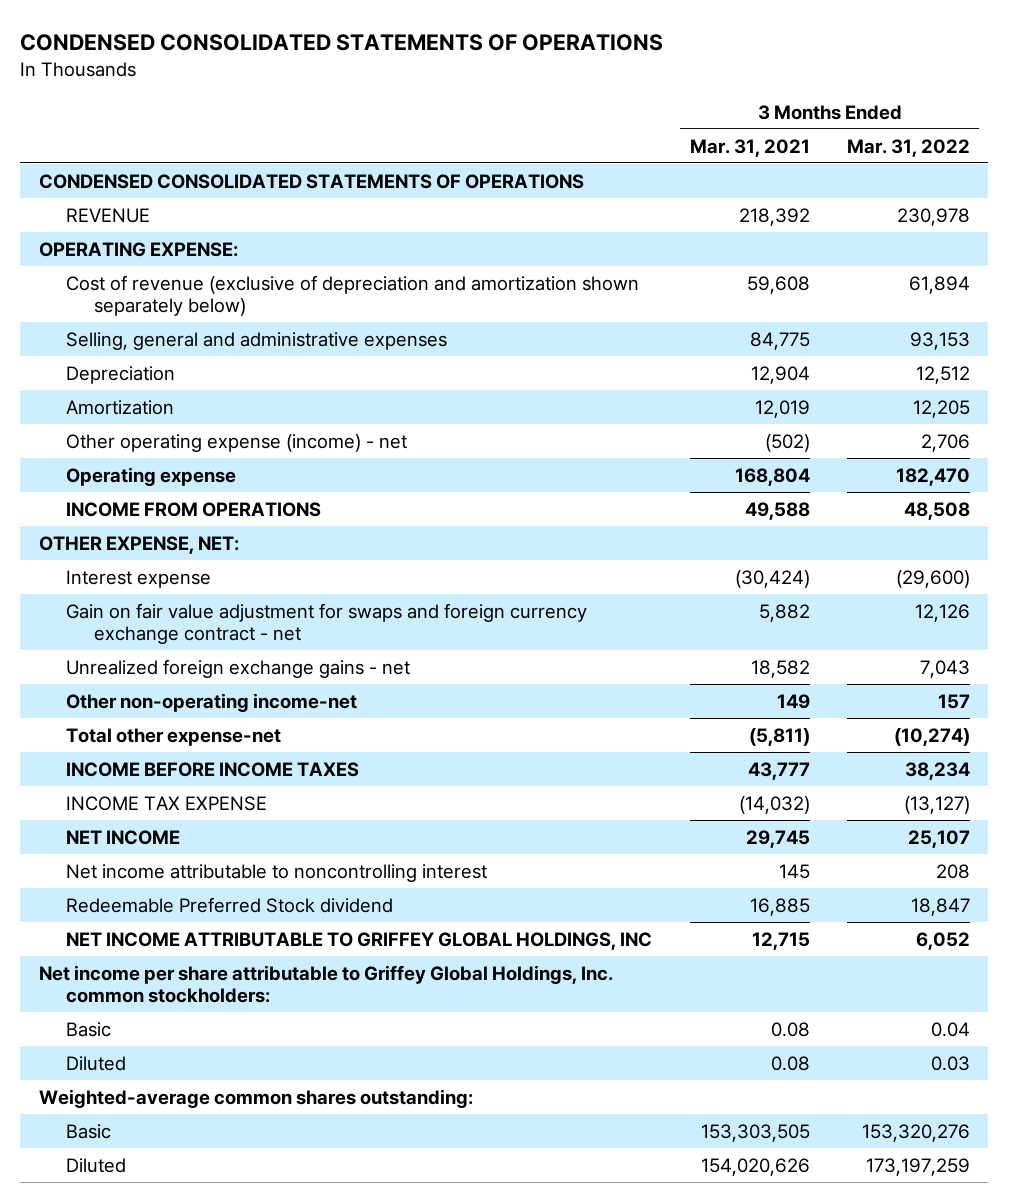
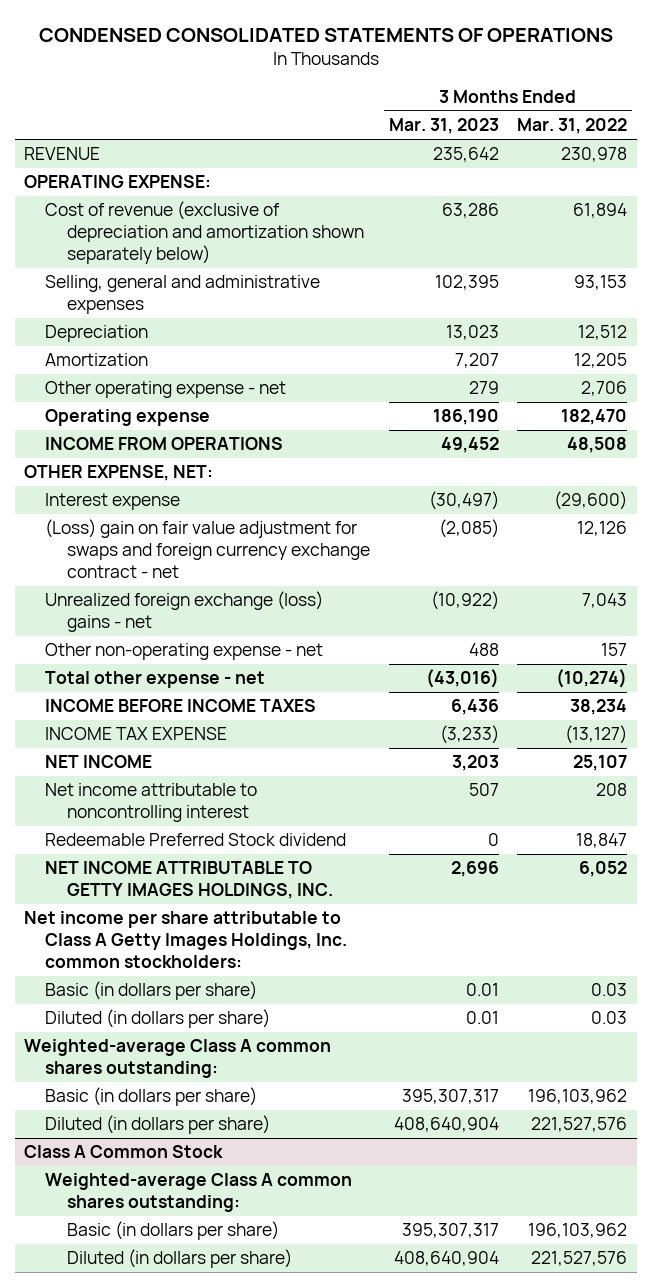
[689,138,810,157] Mar. 31, 2021 -> none
none -> [388,118,499,135] Mar. 31, 2023
[38,173,584,189] CONDENSED CONSOLIDATED STATEMENTS OF OPERATIONS -> none
[66,433,408,452] Other operating expense (income) - net -> [45,381,287,399] Other operating expense - net
[66,602,588,644] Gain on fair value adjustment for swaps and foreign currency exchange contract - net -> [45,519,370,579] (Loss) gain on fair value adjustment for swaps and foreign currency exchange contract - net
[66,658,411,678] Unrealized foreign exchange gains - net -> [45,591,324,633] Unrealized foreign exchange (loss) gains - net
[66,692,358,712] Other non-operating income-net -> [45,643,324,661] Other non-operating expense - net
[66,727,282,746] Total other expense-net -> [45,671,266,689] Total other expense - net
[66,931,653,950] NET INCOME ATTRIBUTABLE TO GRIFFEY GLOBAL HOLDINGS, INC -> [45,861,333,900] NET INCOME ATTRIBUTABLE TO GETTY IMAGES HOLDINGS, INC.
[38,964,613,1003] Net income per share attributable to Griffey Global Holdings, Inc. common stockholders: -> [24,911,348,969] Net income per share attributable to Class A Getty Images Holdings, Inc. common stockholders:
[66,1021,112,1037] Basic -> [45,981,258,1001] Basic (in dollars per share)
[930,1021,970,1037] 0.04 -> [591,983,628,997] 0.03
[66,1055,127,1071] Diluted -> [45,1009,271,1029] Diluted (in dollars per share)
[38,1088,473,1108] Weighted-average common shares outstanding: -> [24,1039,332,1079] Weighted-average Class A common shares outstanding:
[66,1123,112,1139] Basic -> [45,1087,258,1107] Basic (in dollars per share)
[861,1123,970,1142] 153,320,276 -> [528,1089,628,1105] 196,103,962
[66,1157,127,1173] Diluted -> [45,1115,271,1135] Diluted (in dollars per share)
[865,1157,970,1176] 173,197,259 -> [531,1117,628,1133] 221,527,576
none -> [24,1145,224,1159] Class A Common Stock
none -> [45,1173,353,1213] Weighted-average Class A common shares outstanding:
none -> [66,1221,279,1241] Basic (in dollars per share)
none -> [66,1249,292,1269] Diluted (in dollars per share)

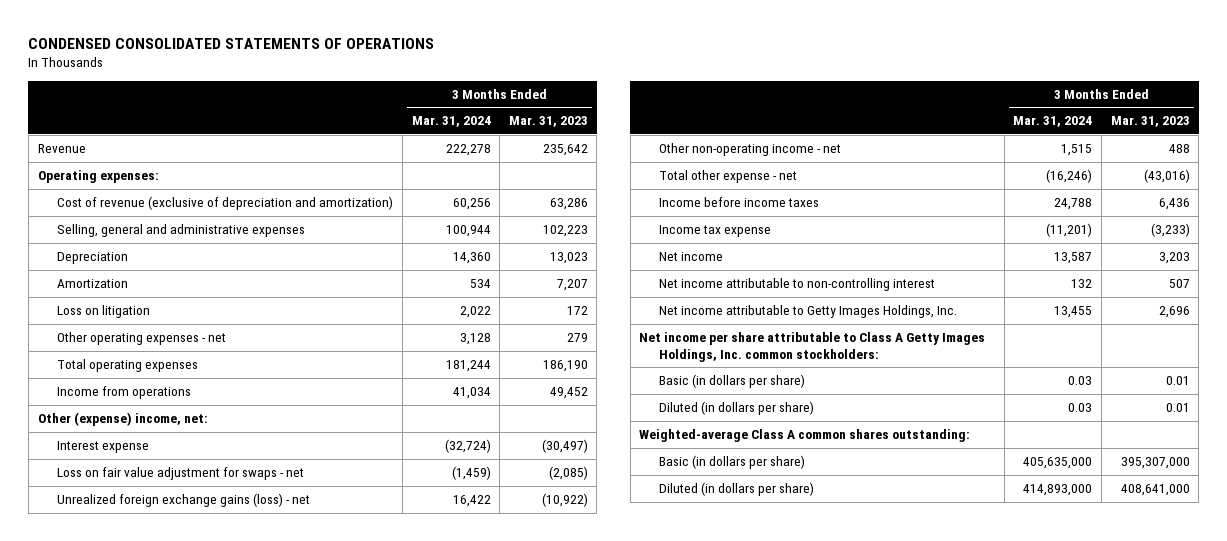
[517,118,628,135] Mar. 31, 2022 -> none
none -> [411,116,491,128] Mar. 31, 2024
[24,147,101,161] REVENUE -> [37,144,86,154] Revenue
[24,175,212,189] OPERATING EXPENSE: -> [37,170,159,184] Operating expenses:
[45,201,364,265] Cost of revenue (exclusive of depreciation and amortization shown separately below) -> [57,196,394,211] Cost of revenue (exclusive of depreciation and amortization)
[434,275,499,291] 102,395 -> [542,225,588,238] 102,223
none -> [57,305,151,319] Loss on litigation
[45,381,287,399] Other operating expense - net -> [57,332,227,346] Other operating expenses - net
[45,409,211,427] Operating expense -> [57,359,199,373] Total operating expenses
[45,437,284,451] INCOME FROM OPERATIONS -> [57,386,192,400] Income from operations
[24,465,214,482] OTHER EXPENSE, NET: -> [37,412,208,427] Other (expense) income, net:
[45,519,370,579] (Loss) gain on fair value adjustment for swaps and foreign currency exchange contract - net -> [57,467,305,481] Loss on fair value adjustment for swaps - net
[45,591,324,633] Unrealized foreign exchange (loss) gains - net -> [57,493,311,508] Unrealized foreign exchange gains (loss) - net
[45,643,324,661] Other non-operating expense - net -> [659,143,842,157] Other non-operating income - net
[45,833,347,847] Redeemable Preferred Stock dividend -> none
[45,699,317,713] INCOME BEFORE INCOME TAXES -> [659,197,820,208] Income before income taxes
[45,727,228,741] INCOME TAX EXPENSE -> [659,225,772,238] Income tax expense
[45,755,153,769] NET INCOME -> [659,252,724,262] Net income
[45,783,258,823] Net income attributable to noncontrolling interest -> [659,278,936,292] Net income attributable to non-controlling interest
[45,861,333,900] NET INCOME ATTRIBUTABLE TO GETTY IMAGES HOLDINGS, INC. -> [659,305,958,319] Net income attributable to Getty Images Holdings, Inc.
[24,1145,224,1159] Class A Common Stock -> none
[45,1173,353,1213] Weighted-average Class A common shares outstanding: -> none
[66,1221,279,1241] Basic (in dollars per share) -> none
[66,1249,292,1269] Diluted (in dollars per share) -> none
[401,1089,499,1105] 395,307,317 -> [1120,457,1190,470] 395,307,000
[393,1117,499,1133] 408,640,904 -> [1120,484,1190,497] 408,641,000

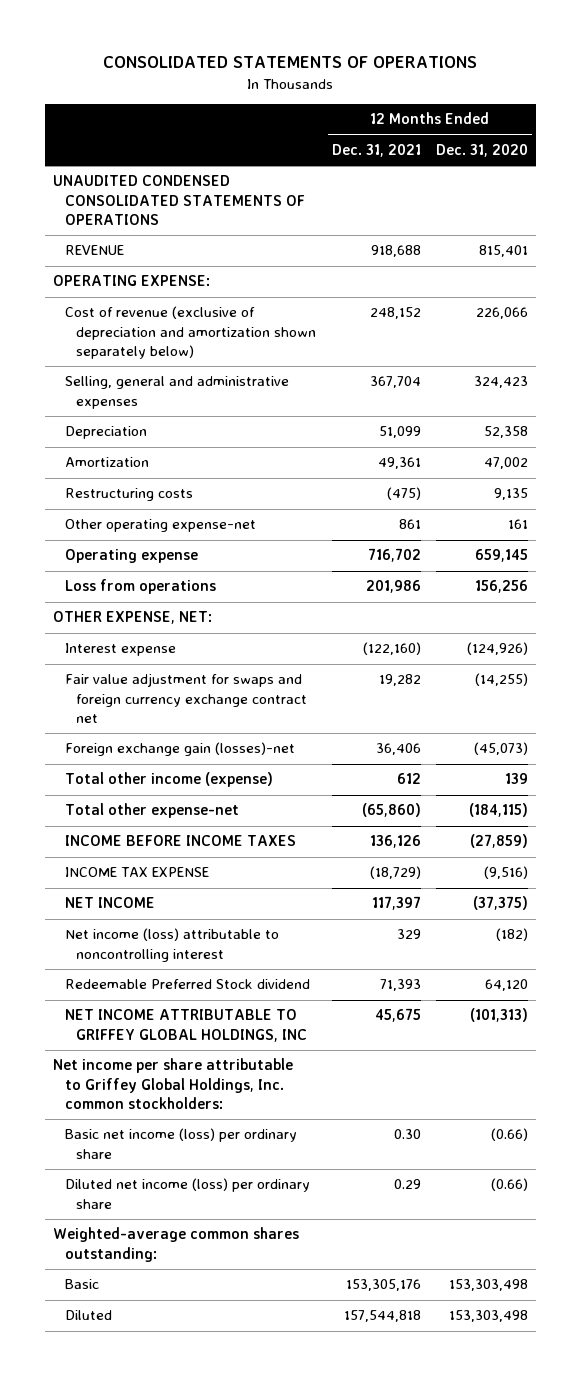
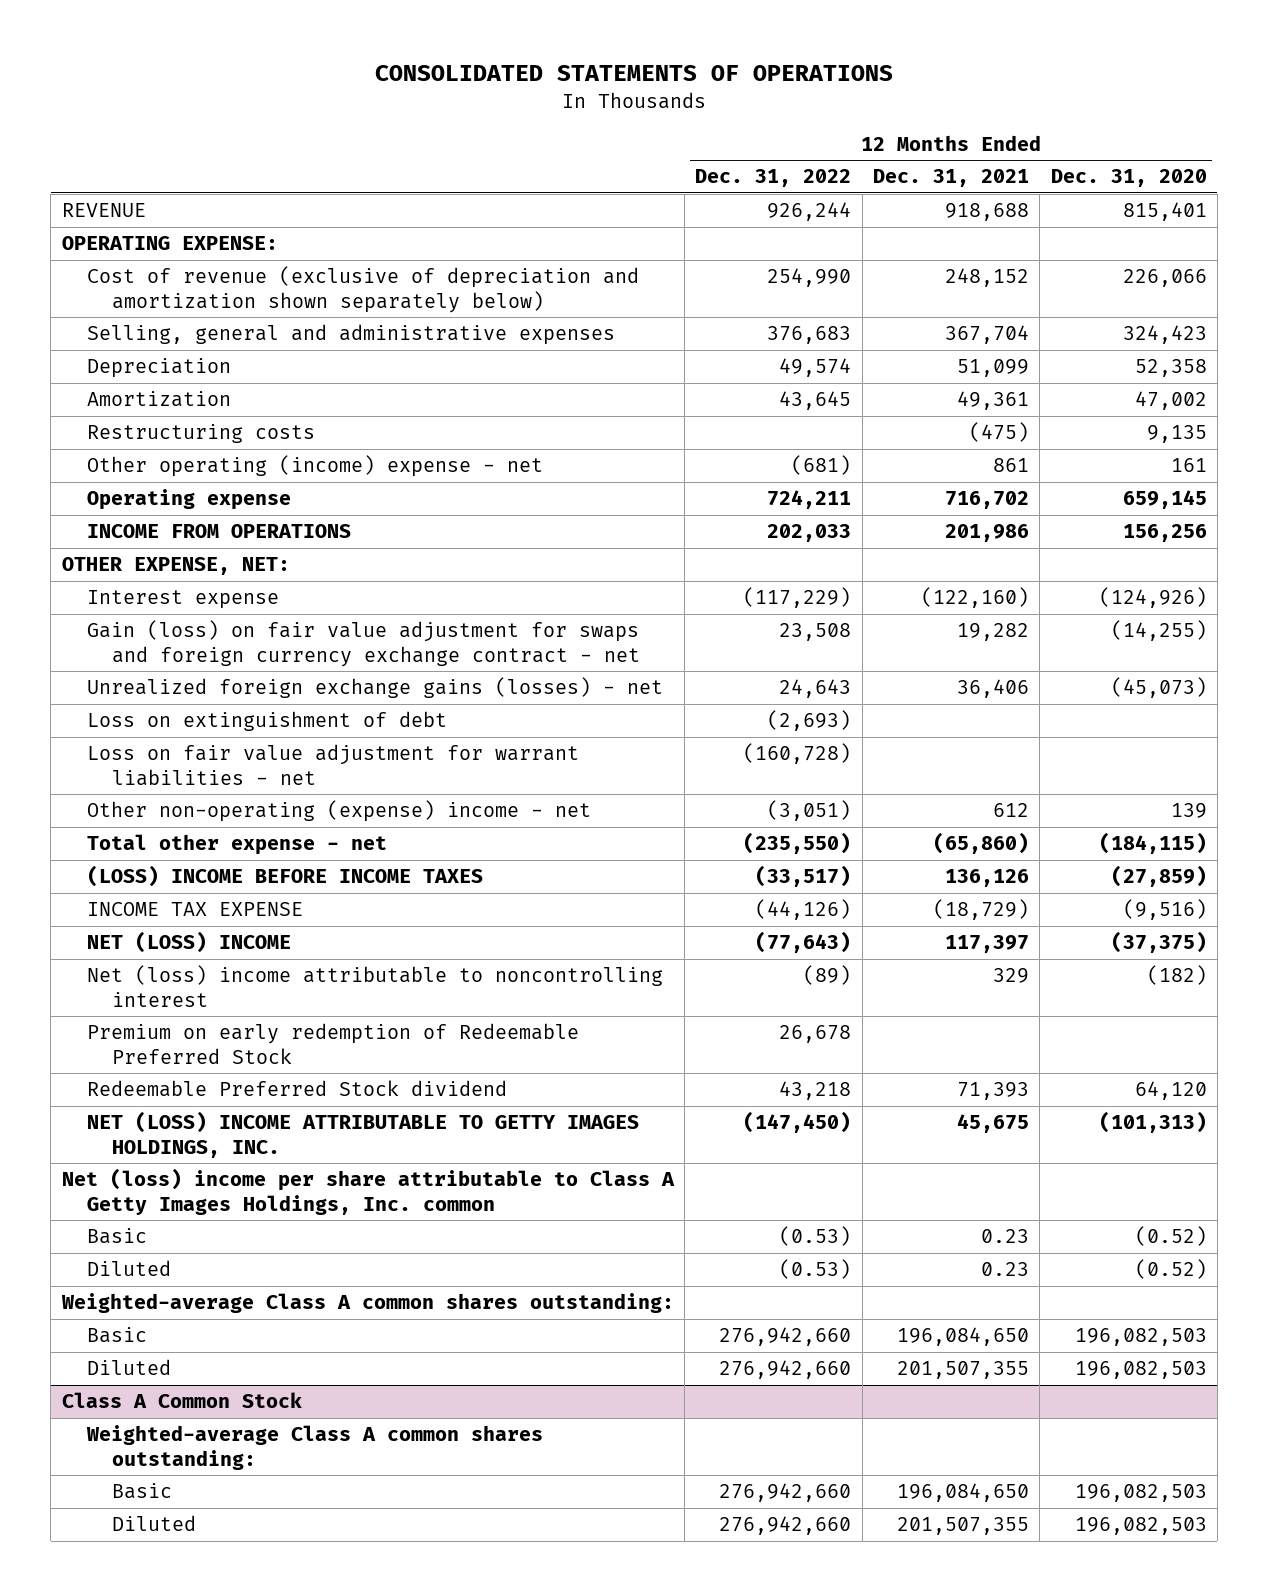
none -> [695,169,852,188] Dec. 31, 2022
[52,175,305,225] UNAUDITED CONDENSED CONSOLIDATED STATEMENTS OF OPERATIONS -> none
[64,519,256,533] Other operating expense-net -> [87,455,544,478] Other operating (income) expense - net
[64,579,216,595] Loss from operations -> [87,524,352,539] INCOME FROM OPERATIONS
[64,673,308,723] Fair value adjustment for swaps and foreign currency exchange contract net -> [87,620,641,667] Gain (loss) on fair value adjustment for swaps and foreign currency exchange contract - net
[64,742,295,757] Foreign exchange gain (losses)-net -> [87,677,664,699] Unrealized foreign exchange gains (losses) - net
none -> [87,711,448,732] Loss on extinguishment of debt
none -> [87,744,580,786] Loss on fair value adjustment for warrant liabilities - net
[64,772,273,788] Total other income (expense) -> [87,800,592,823] Other non-operating (expense) income - net
[64,803,239,819] Total other expense-net -> [87,834,388,856] Total other expense - net
[64,835,296,847] INCOME BEFORE INCOME TAXES -> [87,865,484,888] (LOSS) INCOME BEFORE INCOME TAXES
[64,897,155,909] NET INCOME -> [87,931,292,954] NET (LOSS) INCOME
[64,928,279,962] Net income (loss) attributable to noncontrolling interest -> [87,965,664,1007] Net (loss) income attributable to noncontrolling interest
none -> [87,1023,580,1064] Premium on early redemption of Redeemable Preferred Stock
[64,1128,297,1159] Basic net income (loss) per ordinary share -> none
[64,1178,310,1209] Diluted net income (loss) per ordinary share -> none
[64,1009,308,1042] NET INCOME ATTRIBUTABLE TO GRIFFEY GLOBAL HOLDINGS, INC -> [87,1111,640,1158] NET (LOSS) INCOME ATTRIBUTABLE TO GETTY IMAGES HOLDINGS, INC.
[52,1058,293,1109] Net income per share attributable to Griffey Global Holdings, Inc. common stockholders: -> [61,1168,675,1215] Net (loss) income per share attributable to Class A Getty Images Holdings, Inc. common
none -> [87,1228,148,1245] Basic
none -> [87,1260,172,1277] Diluted
[52,1227,299,1262] Weighted-average common shares outstanding: -> [60,1293,674,1314] Weighted-average Class A common shares outstanding:
[345,1279,421,1292] 153,305,176 -> [896,1327,1029,1347] 196,084,650
[449,1279,529,1292] 153,303,498 -> [1074,1328,1207,1347] 196,082,503
[343,1310,421,1323] 157,544,818 -> [896,1361,1029,1380] 201,507,355
[449,1310,529,1323] 153,303,498 -> [1074,1361,1207,1380] 196,082,503
none -> [61,1392,302,1409] Class A Common Stock
none -> [86,1425,544,1470] Weighted-average Class A common shares outstanding:
none -> [112,1483,173,1500] Basic
none -> [112,1515,197,1532] Diluted

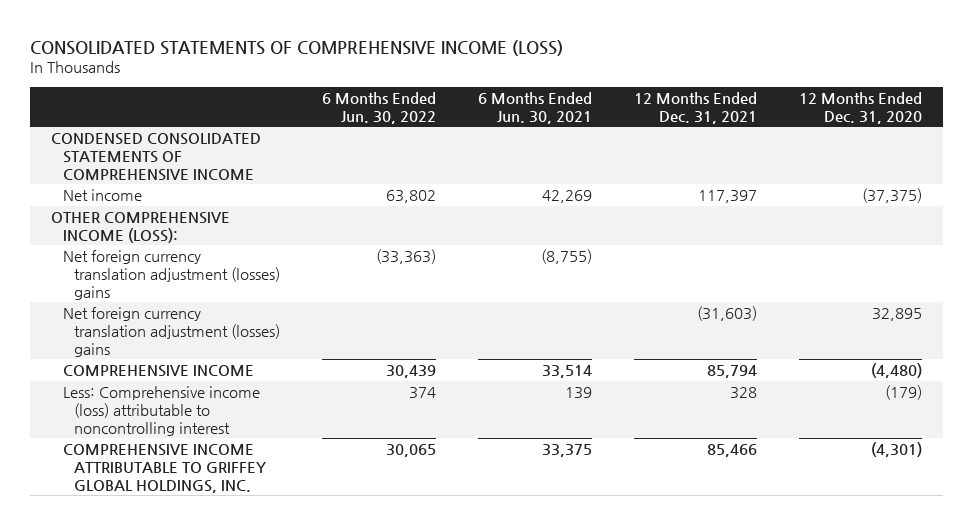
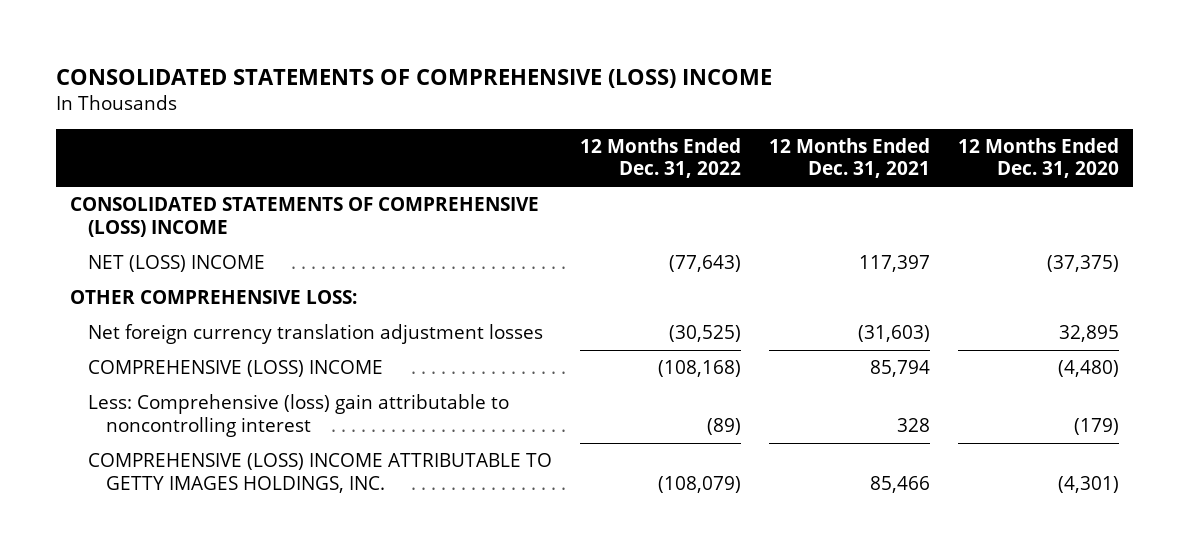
[30,39,564,56] CONSOLIDATED STATEMENTS OF COMPREHENSIVE INCOME (LOSS) -> [56,69,773,89] CONSOLIDATED STATEMENTS OF COMPREHENSIVE (LOSS) INCOME
[322,91,437,124] 6 Months Ended Jun. 30, 2022 -> none
[478,91,593,124] 6 Months Ended Jun. 30, 2021 -> none
none -> [580,138,742,179] 12 Months Ended Dec. 31, 2022
[62,249,281,300] Net foreign currency translation adjustment (losses) gains -> none
[51,132,262,181] CONDENSED CONSOLIDATED STATEMENTS OF COMPREHENSIVE INCOME -> [70,197,540,237] CONSOLIDATED STATEMENTS OF COMPREHENSIVE (LOSS) INCOME
[62,188,142,201] Net income -> [88,255,266,273] NET (LOSS) INCOME
[51,211,231,243] OTHER COMPREHENSIVE INCOME (LOSS): -> [70,290,358,305] OTHER COMPREHENSIVE LOSS:
[62,306,281,357] Net foreign currency translation adjustment (losses) gains -> [88,324,544,345] Net foreign currency translation adjustment losses
[62,364,254,377] COMPREHENSIVE INCOME -> [88,360,384,378] COMPREHENSIVE (LOSS) INCOME
[62,385,260,436] Less: Comprehensive income (loss) attributable to noncontrolling interest -> [88,394,510,437] Less: Comprehensive (loss) gain attributable to noncontrolling interest
[62,443,267,493] COMPREHENSIVE INCOME ATTRIBUTABLE TO GRIFFEY GLOBAL HOLDINGS, INC. -> [88,453,553,493] COMPREHENSIVE (LOSS) INCOME ATTRIBUTABLE TO GETTY IMAGES HOLDINGS, INC.

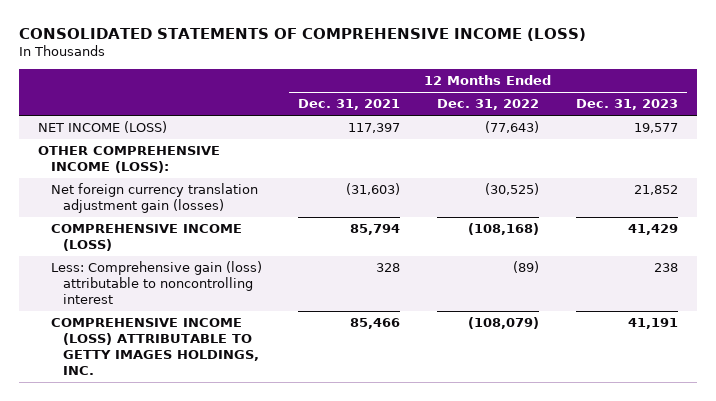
[56,69,773,89] CONSOLIDATED STATEMENTS OF COMPREHENSIVE (LOSS) INCOME -> [19,28,587,42] CONSOLIDATED STATEMENTS OF COMPREHENSIVE INCOME (LOSS)
[958,138,1120,179] 12 Months Ended Dec. 31, 2020 -> none
none -> [576,99,679,111] Dec. 31, 2023
[70,197,540,237] CONSOLIDATED STATEMENTS OF COMPREHENSIVE (LOSS) INCOME -> none
[88,255,266,273] NET (LOSS) INCOME -> [37,121,167,134] NET INCOME (LOSS)
[70,290,358,305] OTHER COMPREHENSIVE LOSS: -> [37,146,220,174] OTHER COMPREHENSIVE INCOME (LOSS):
[88,324,544,345] Net foreign currency translation adjustment losses -> [50,183,258,214] Net foreign currency translation adjustment gain (losses)
[88,360,384,378] COMPREHENSIVE (LOSS) INCOME -> [50,224,242,252] COMPREHENSIVE INCOME (LOSS)
[88,394,510,437] Less: Comprehensive (loss) gain attributable to noncontrolling interest -> [50,261,262,305] Less: Comprehensive gain (loss) attributable to noncontrolling interest
[88,453,553,493] COMPREHENSIVE (LOSS) INCOME ATTRIBUTABLE TO GETTY IMAGES HOLDINGS, INC. -> [50,318,260,375] COMPREHENSIVE INCOME (LOSS) ATTRIBUTABLE TO GETTY IMAGES HOLDINGS, INC.

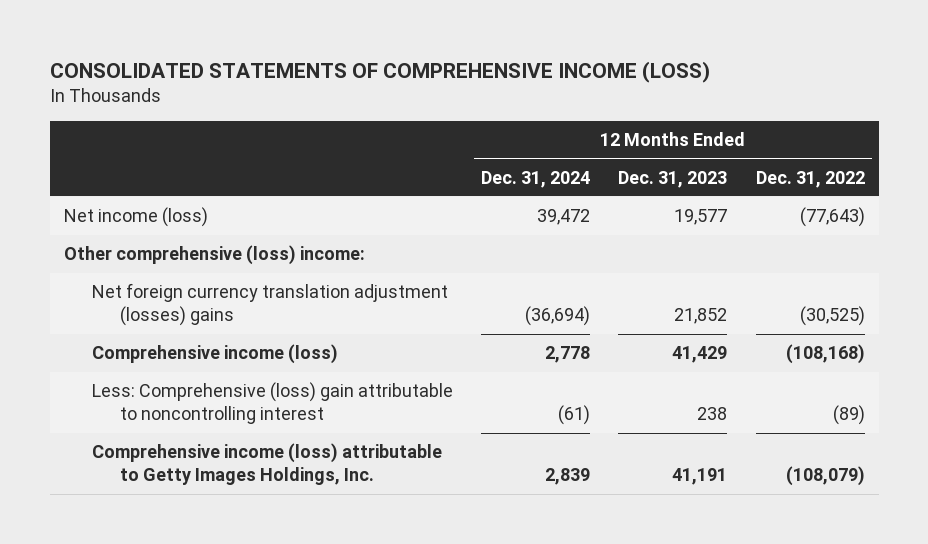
[298,99,401,111] Dec. 31, 2021 -> none
none -> [481,170,591,188] Dec. 31, 2024
[37,121,167,134] NET INCOME (LOSS) -> [63,207,208,228] Net income (loss)
[37,146,220,174] OTHER COMPREHENSIVE INCOME (LOSS): -> [63,245,365,266] Other comprehensive (loss) income:
[50,183,258,214] Net foreign currency translation adjustment gain (losses) -> [91,283,448,327] Net foreign currency translation adjustment (losses) gains
[50,224,242,252] COMPREHENSIVE INCOME (LOSS) -> [91,344,338,365] Comprehensive income (loss)
[50,261,262,305] Less: Comprehensive gain (loss) attributable to noncontrolling interest -> [91,382,453,425] Less: Comprehensive (loss) gain attributable to noncontrolling interest
[50,318,260,375] COMPREHENSIVE INCOME (LOSS) ATTRIBUTABLE TO GETTY IMAGES HOLDINGS, INC. -> [91,443,442,486] Comprehensive income (loss) attributable to Getty Images Holdings, Inc.

